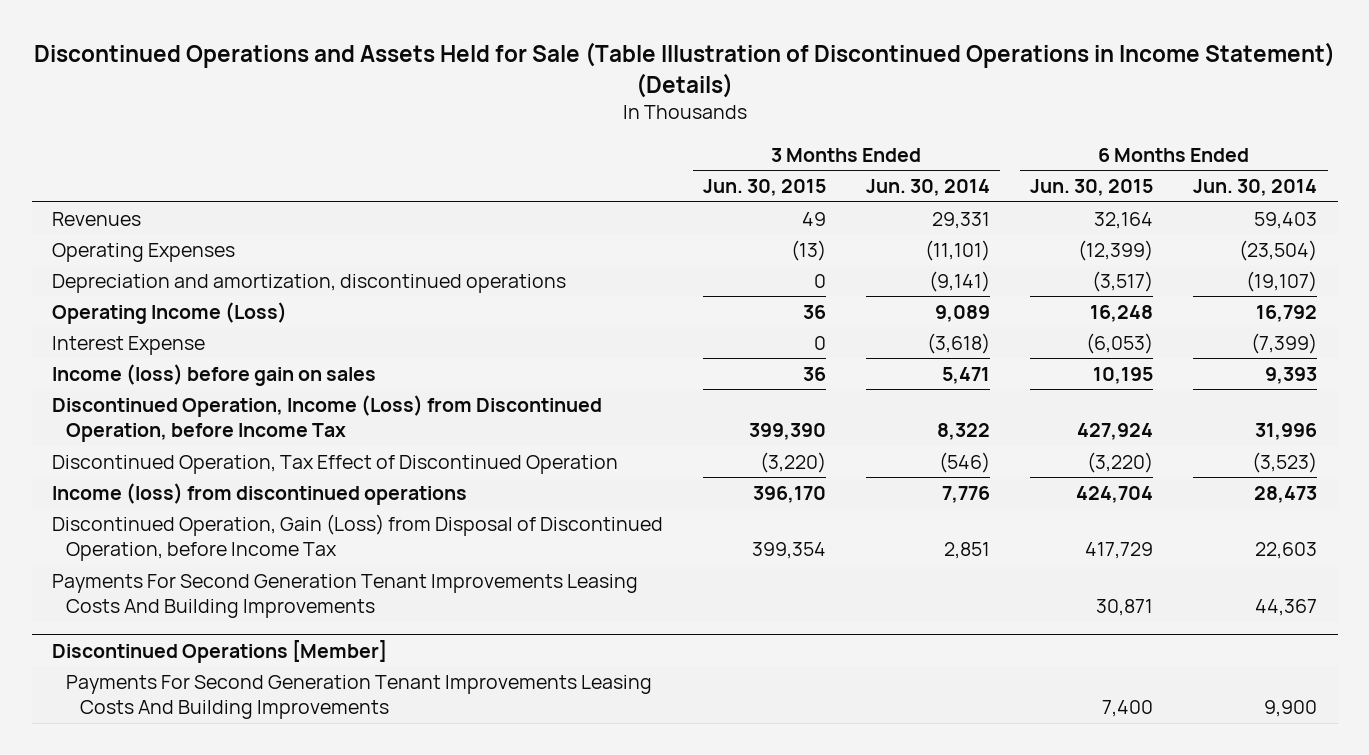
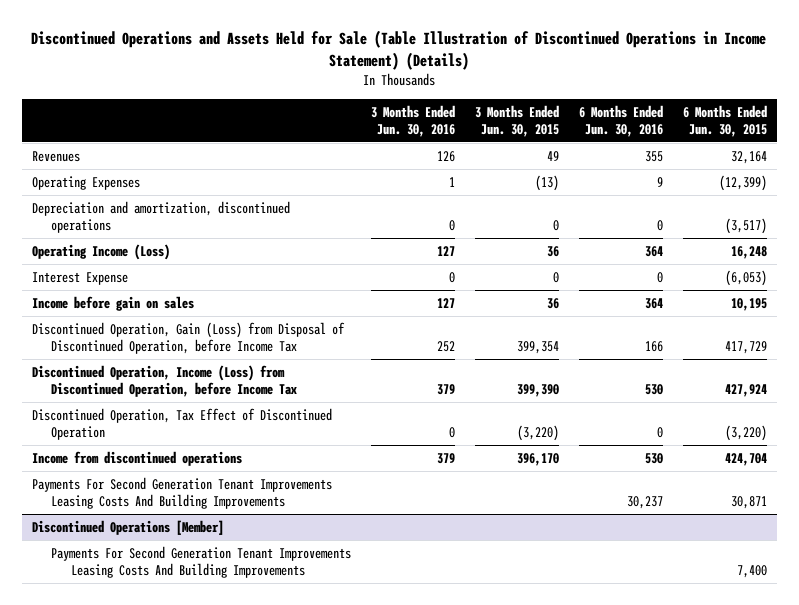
[866,178,991,196] Jun. 30, 2014 -> none
[1193,178,1318,196] Jun. 30, 2014 -> none
none -> [371,104,456,137] 3 Months Ended Jun. 30, 2016
none -> [578,104,663,137] 6 Months Ended Jun. 30, 2016
[51,363,376,386] Income (loss) before gain on sales -> [32,295,195,311] Income before gain on sales
[51,513,663,562] Discontinued Operation, Gain (Loss) from Disposal of Discontinued Operation, before Income Tax -> [32,321,346,354] Discontinued Operation, Gain (Loss) from Disposal of Discontinued Operation, before Income Tax
[51,482,467,505] Income (loss) from discontinued operations -> [32,450,243,466] Income from discontinued operations

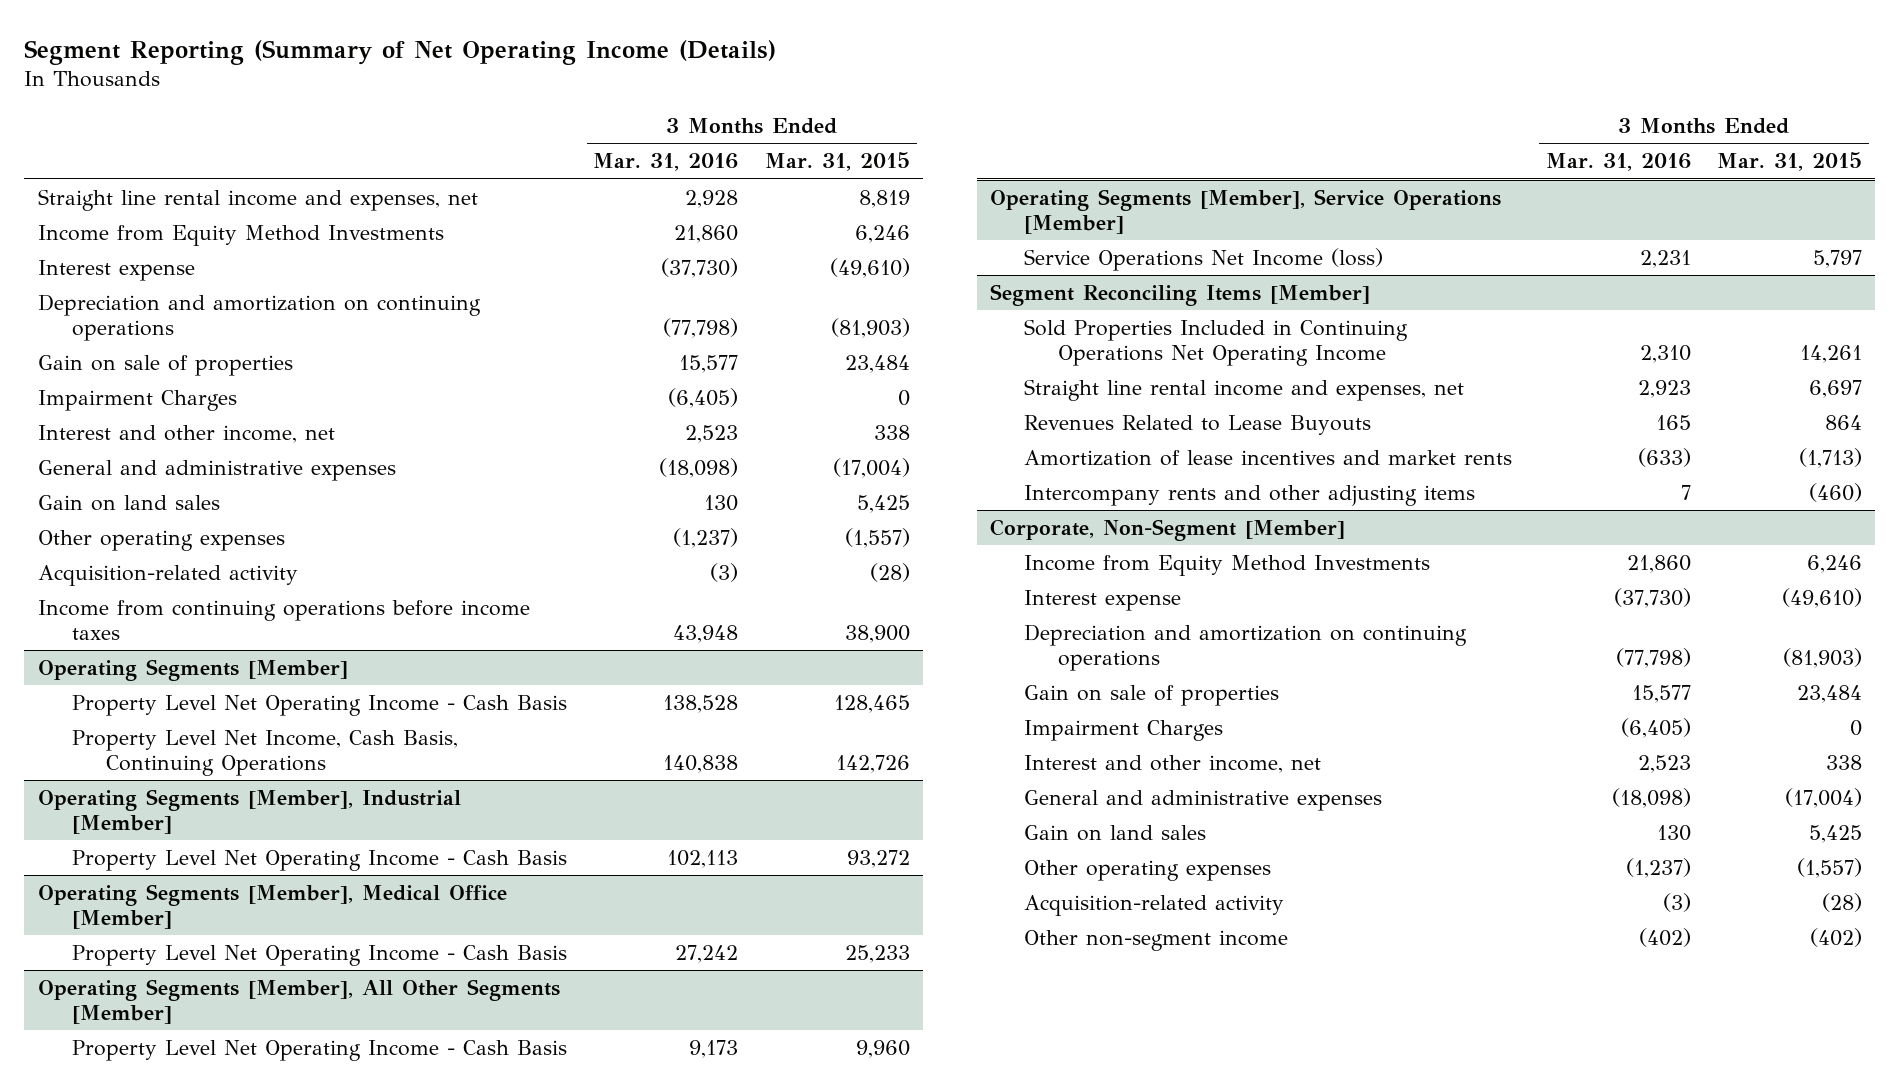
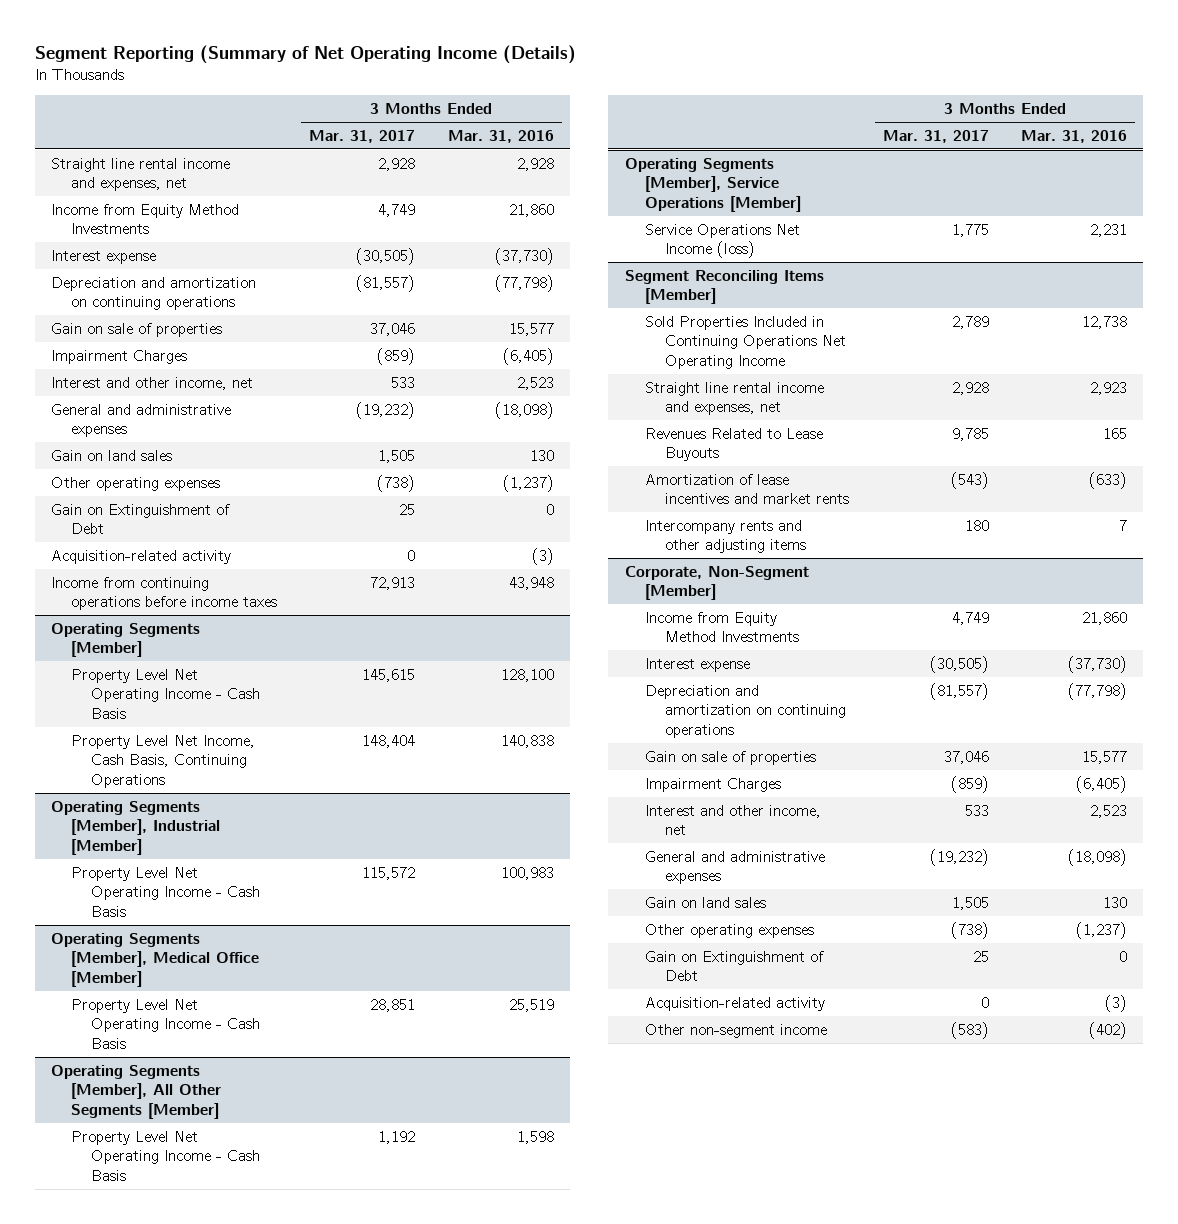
[764,152,910,172] Mar. 31, 2015 -> none
none -> [309,129,416,143] Mar. 31, 2017
none -> [50,503,230,535] Gain on Extinguishment of Debt
[663,695,739,714] 138,528 -> [500,668,554,682] 128,100
[667,850,739,869] 102,113 -> [500,866,554,880] 100,983
[675,945,739,964] 27,242 -> [508,998,554,1012] 25,519
[689,1040,739,1059] 9,173 -> [516,1130,554,1144] 1,598
[1639,344,1691,363] 2,310 -> [1082,315,1128,329] 12,738
none -> [644,950,824,982] Gain on Extinguishment of Debt

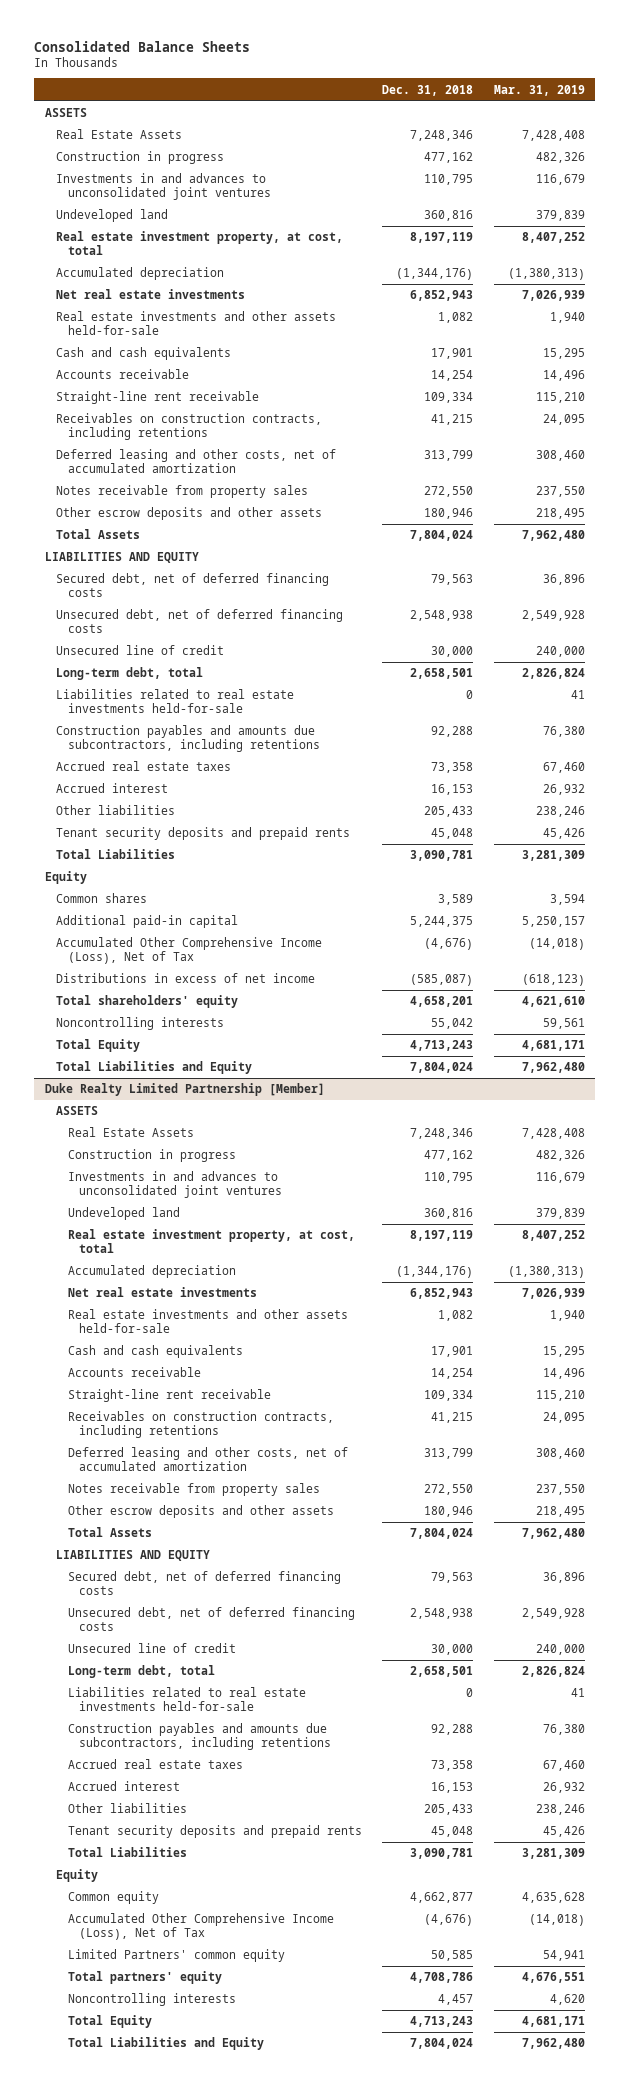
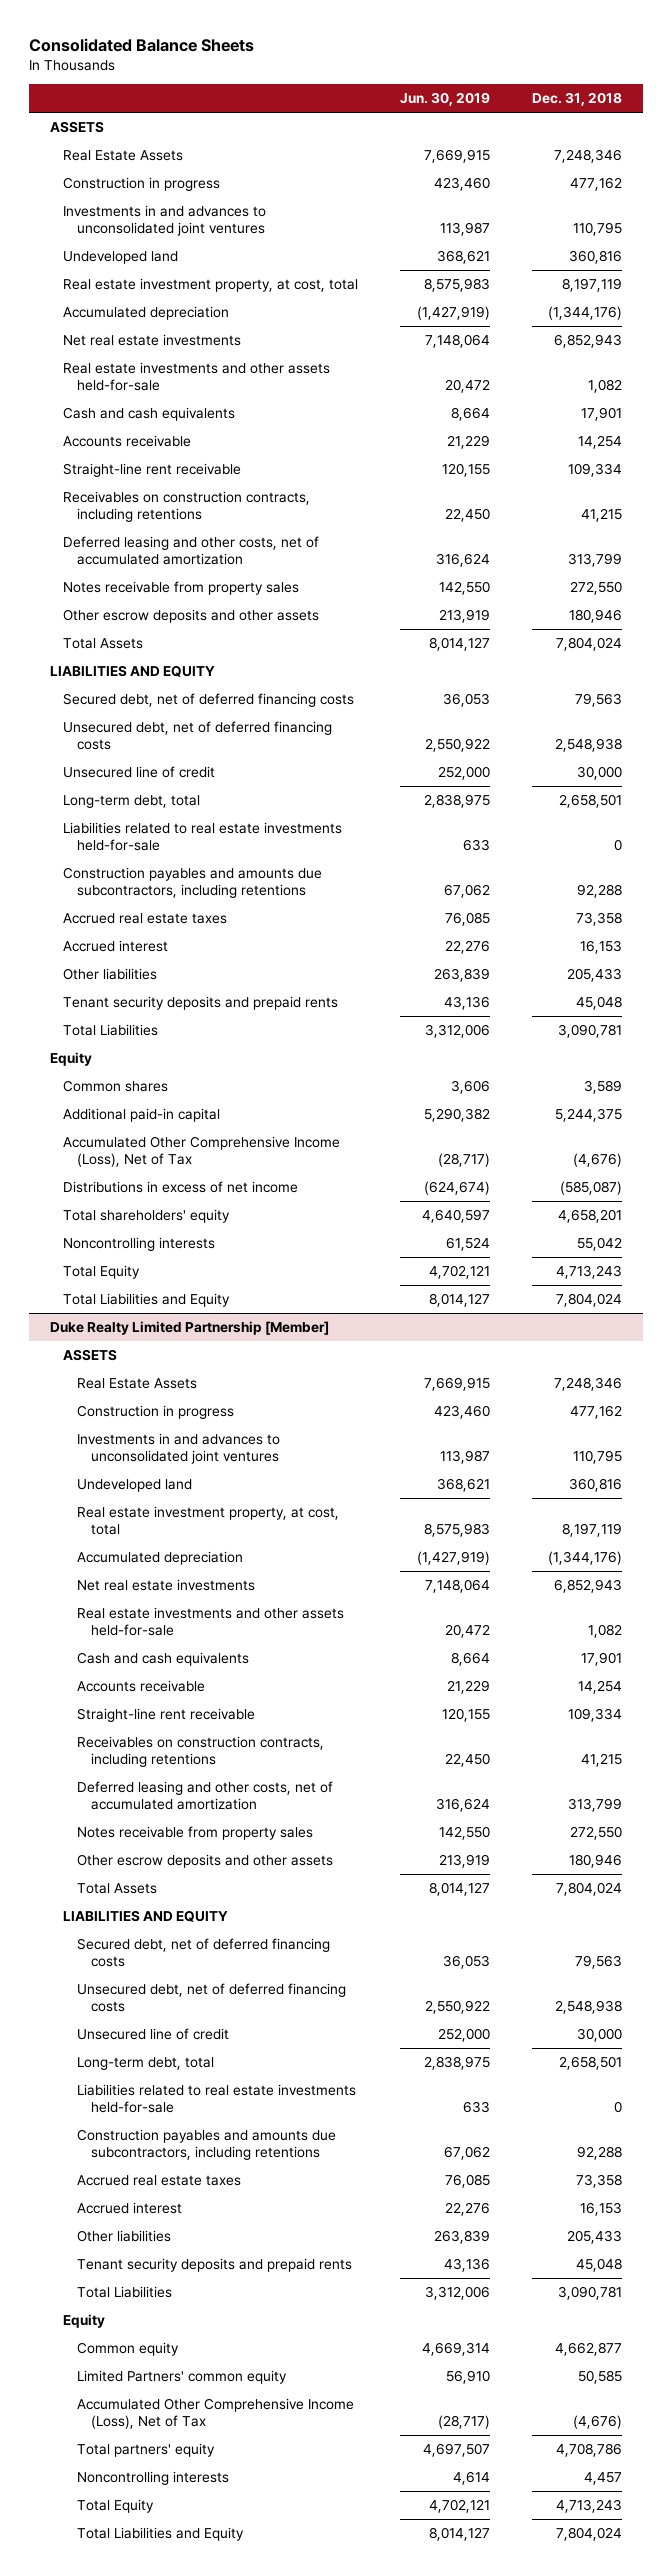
[493,84,585,96] Mar. 31, 2019 -> none
none -> [400,92,491,107] Jun. 30, 2019
[67,1913,334,1941] Accumulated Other Comprehensive Income (Loss), Net of Tax -> [76,2398,354,2430] Accumulated Other Comprehensive Income (Loss), Net of Tax

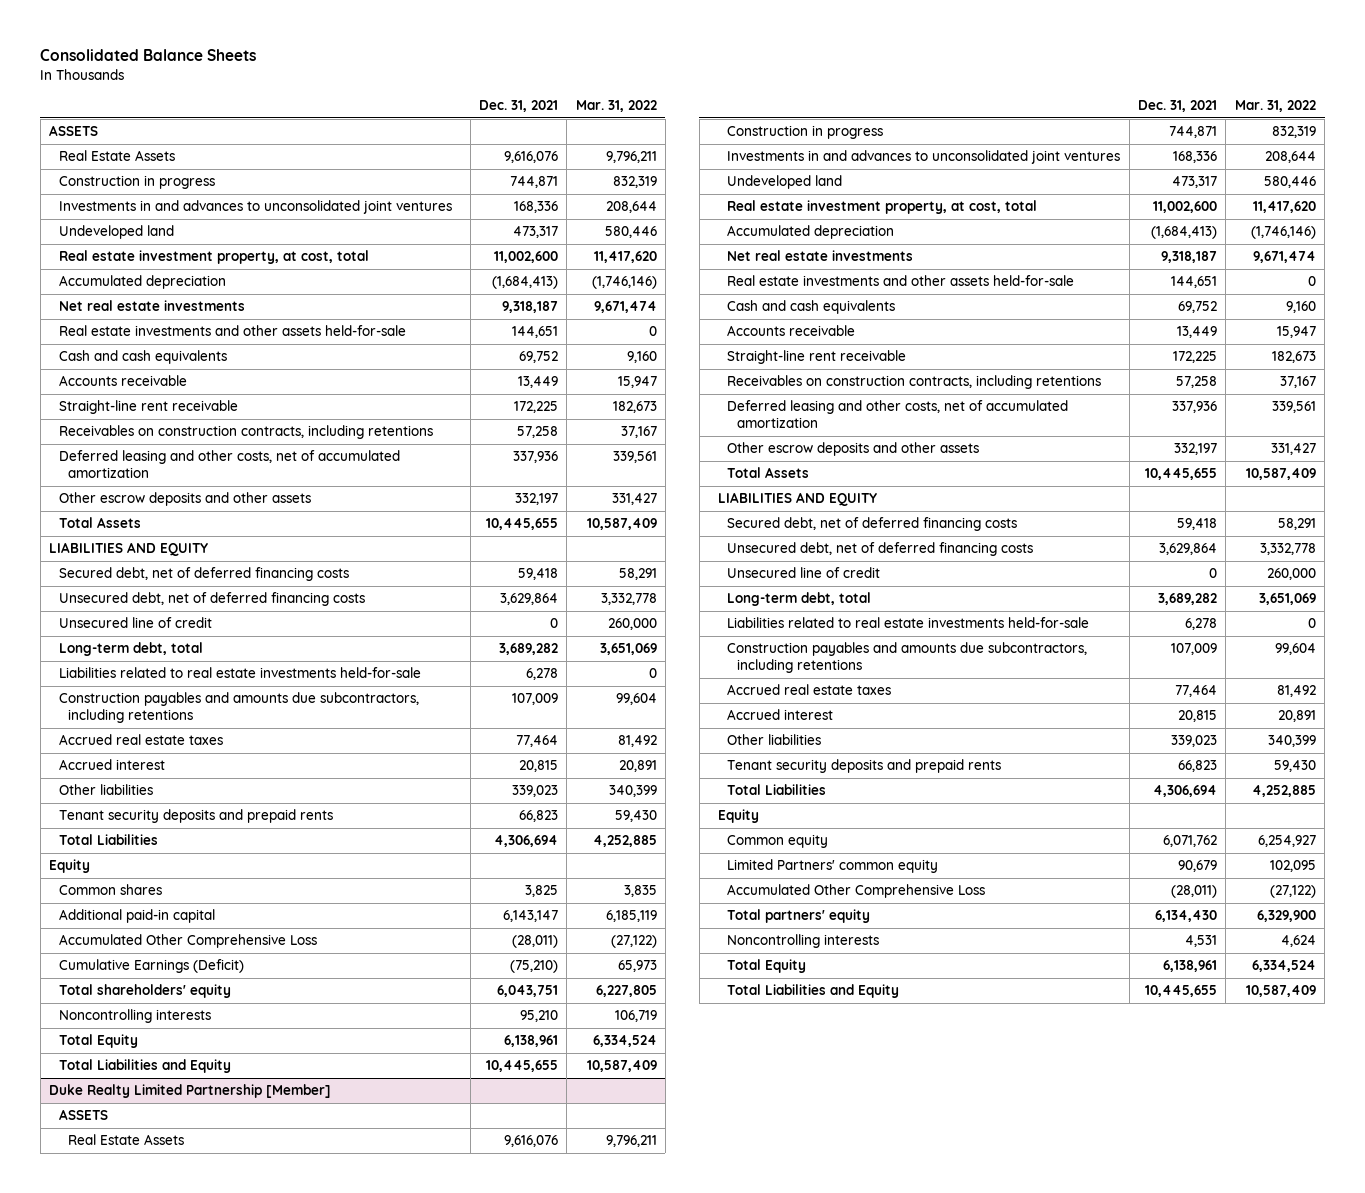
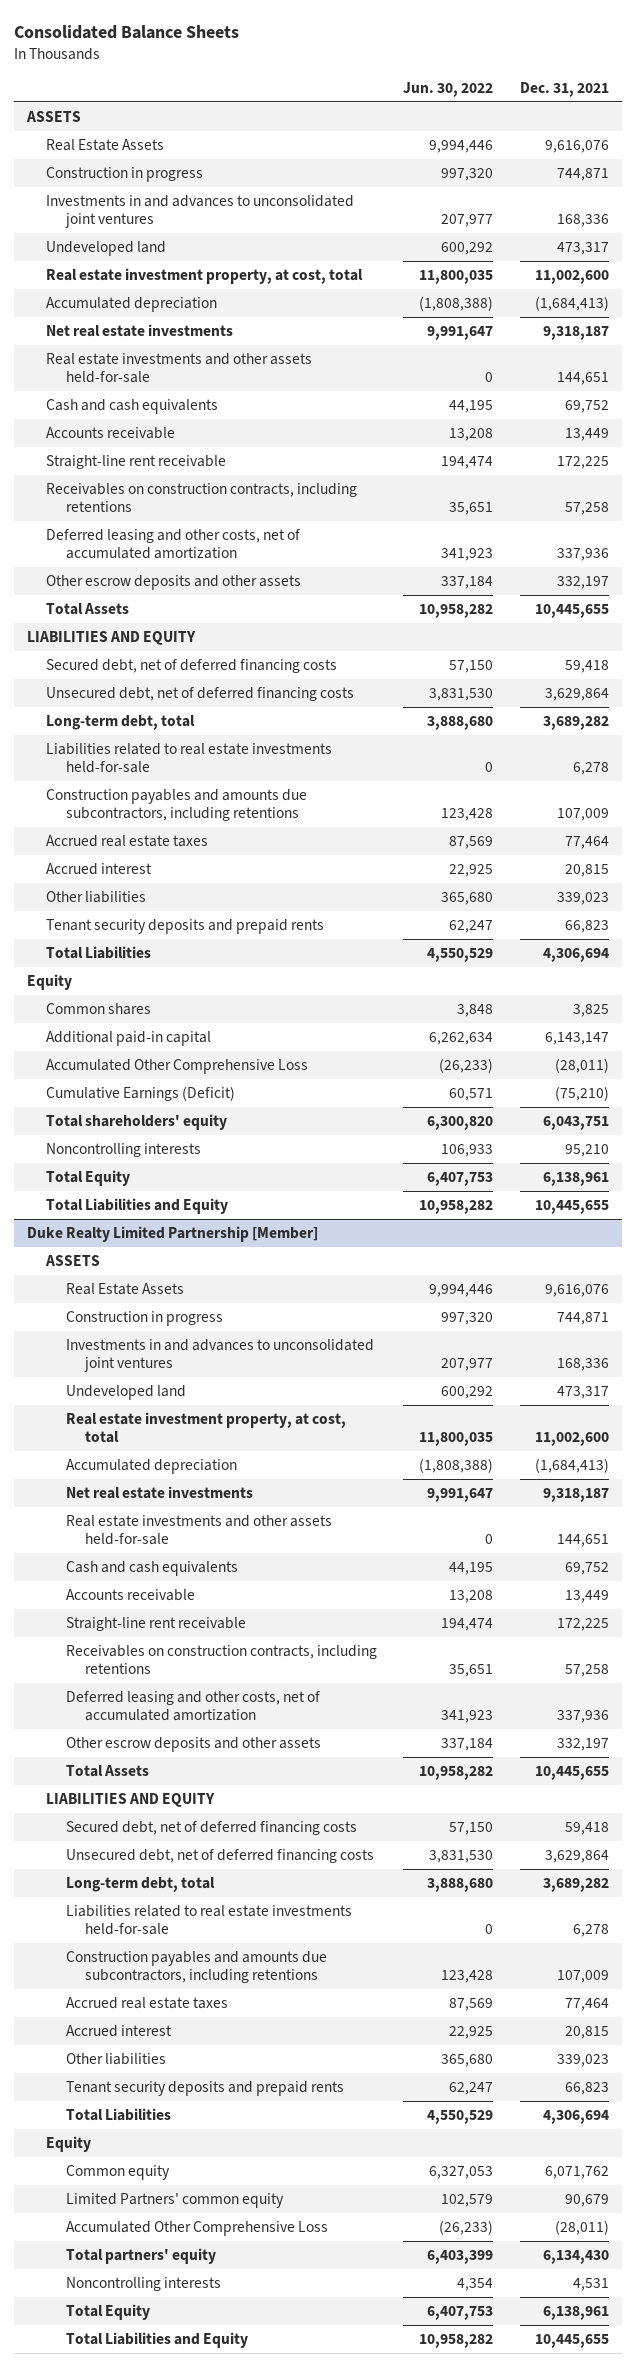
[575,100,657,113] Mar. 31, 2022 -> none
none -> [403,82,494,98] Jun. 30, 2022
[58,617,212,629] Unsecured line of credit -> none
[727,567,881,579] Unsecured line of credit -> none

